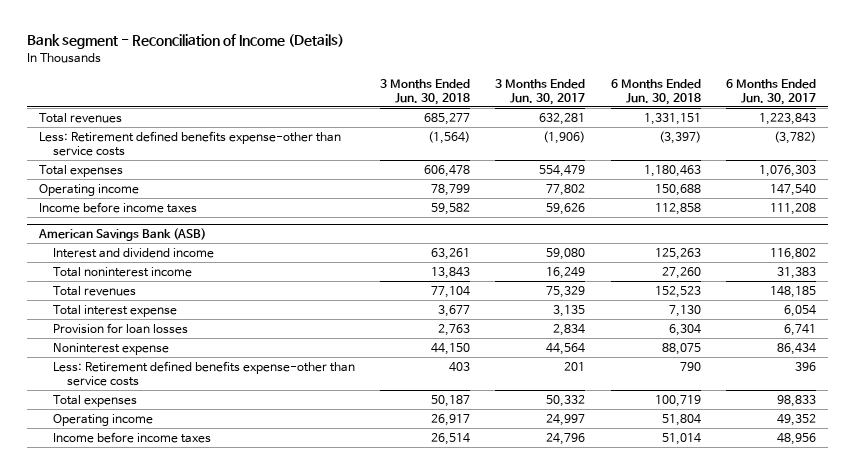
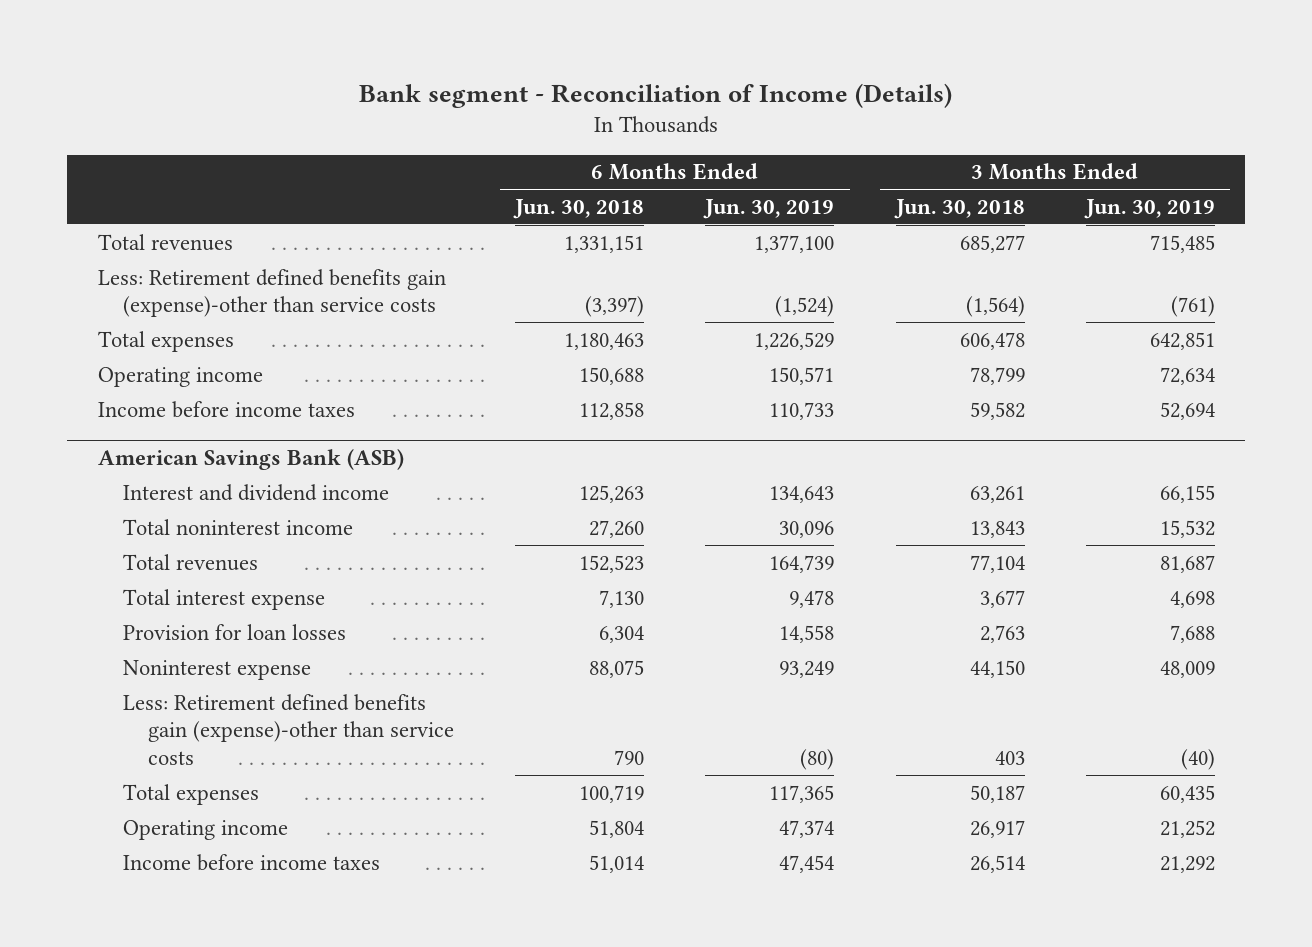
[495,78,586,105] 3 Months Ended Jun. 30, 2017 -> none
[725,78,816,105] 6 Months Ended Jun. 30, 2017 -> none
none -> [703,198,835,219] Jun. 30, 2019
none -> [1083,198,1215,219] Jun. 30, 2019
[39,130,342,157] Less: Retirement defined benefits expense-other than service costs -> [97,268,446,318] Less: Retirement defined benefits gain (expense)-other than service costs
[53,360,356,387] Less: Retirement defined benefits expense-other than service costs -> [123,693,455,765] Less: Retirement defined benefits gain (expense)-other than service costs

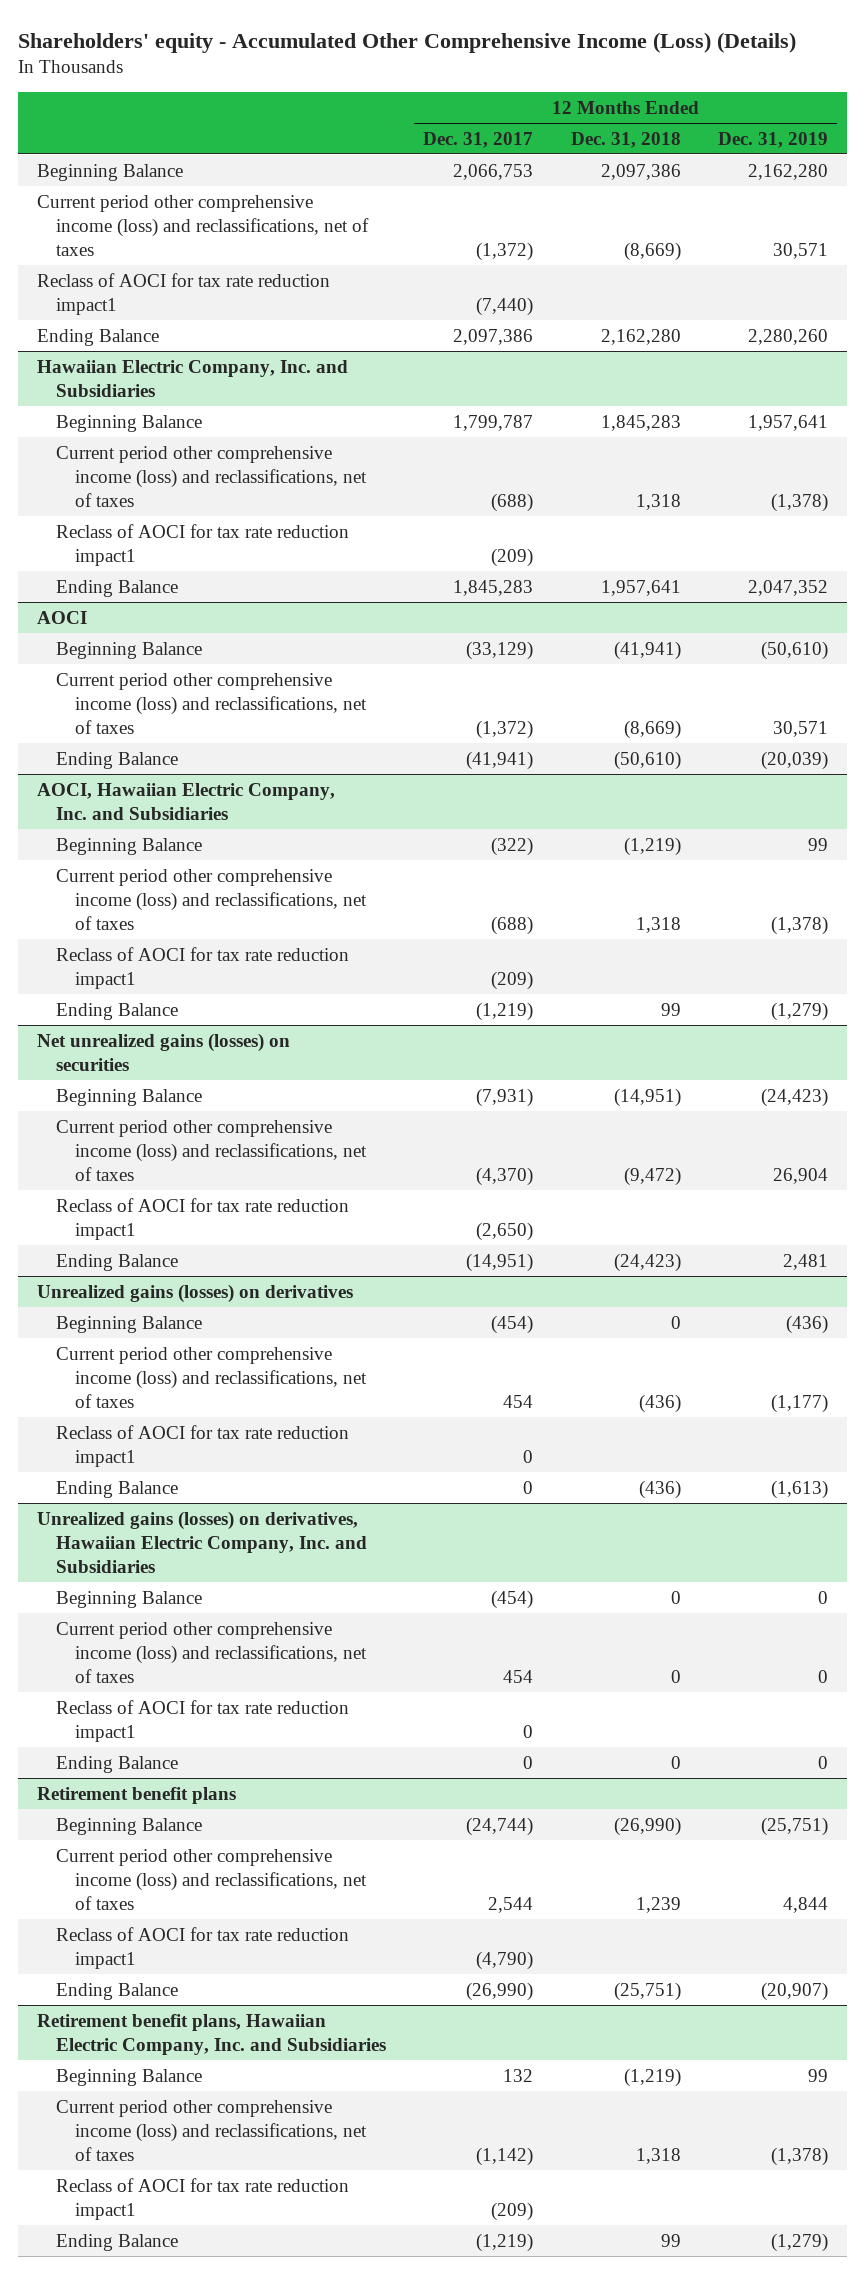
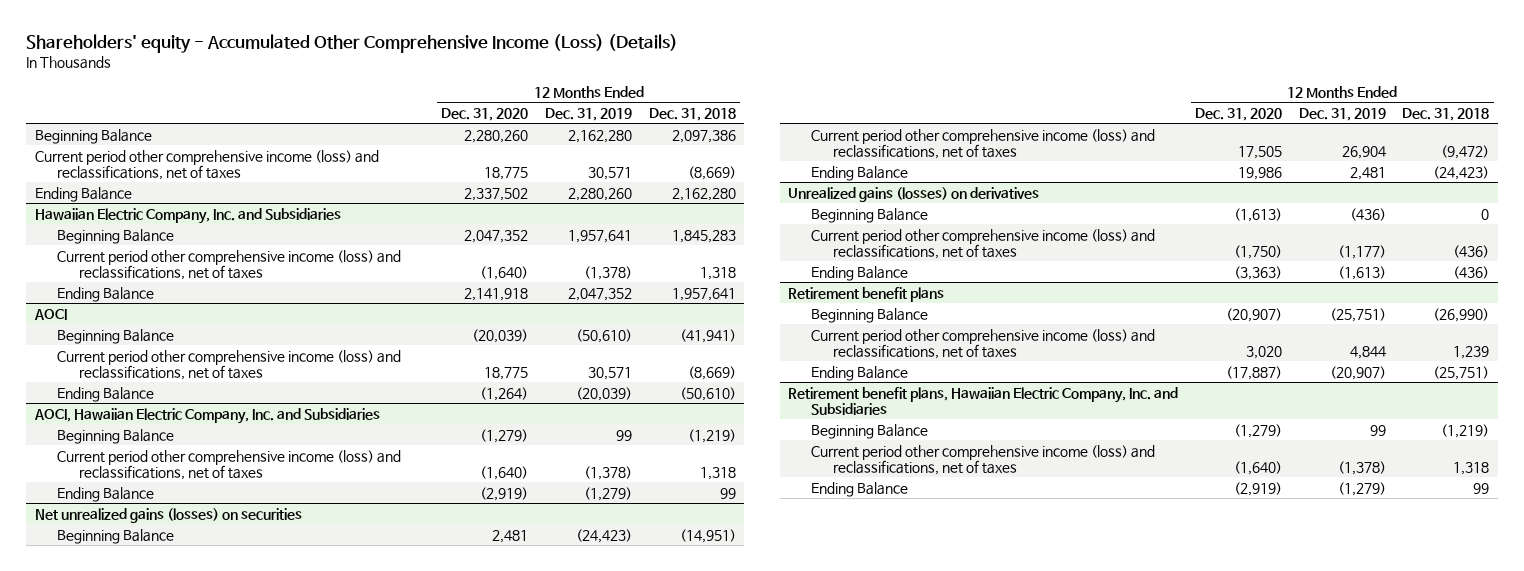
[423,131,534,148] Dec. 31, 2017 -> none
none -> [441,108,529,122] Dec. 31, 2020
[36,272,330,315] Reclass of AOCI for tax rate reduction impact1 -> none
[56,523,350,566] Reclass of AOCI for tax rate reduction impact1 -> none
[56,946,350,989] Reclass of AOCI for tax rate reduction impact1 -> none
[56,1197,350,1240] Reclass of AOCI for tax rate reduction impact1 -> none
[56,1424,350,1467] Reclass of AOCI for tax rate reduction impact1 -> none
[36,1510,368,1573] Unrealized gains (losses) on derivatives, Hawaiian Electric Company, Inc. and Subsidiaries -> none
[56,1590,203,1608] Beginning Balance -> none
[56,1621,368,1683] Current period other comprehensive income (loss) and reclassifications, net of taxes -> none
[56,1699,350,1742] Reclass of AOCI for tax rate reduction impact1 -> none
[56,1755,179,1773] Ending Balance -> none
[56,1926,350,1969] Reclass of AOCI for tax rate reduction impact1 -> none
[56,2177,350,2220] Reclass of AOCI for tax rate reduction impact1 -> none

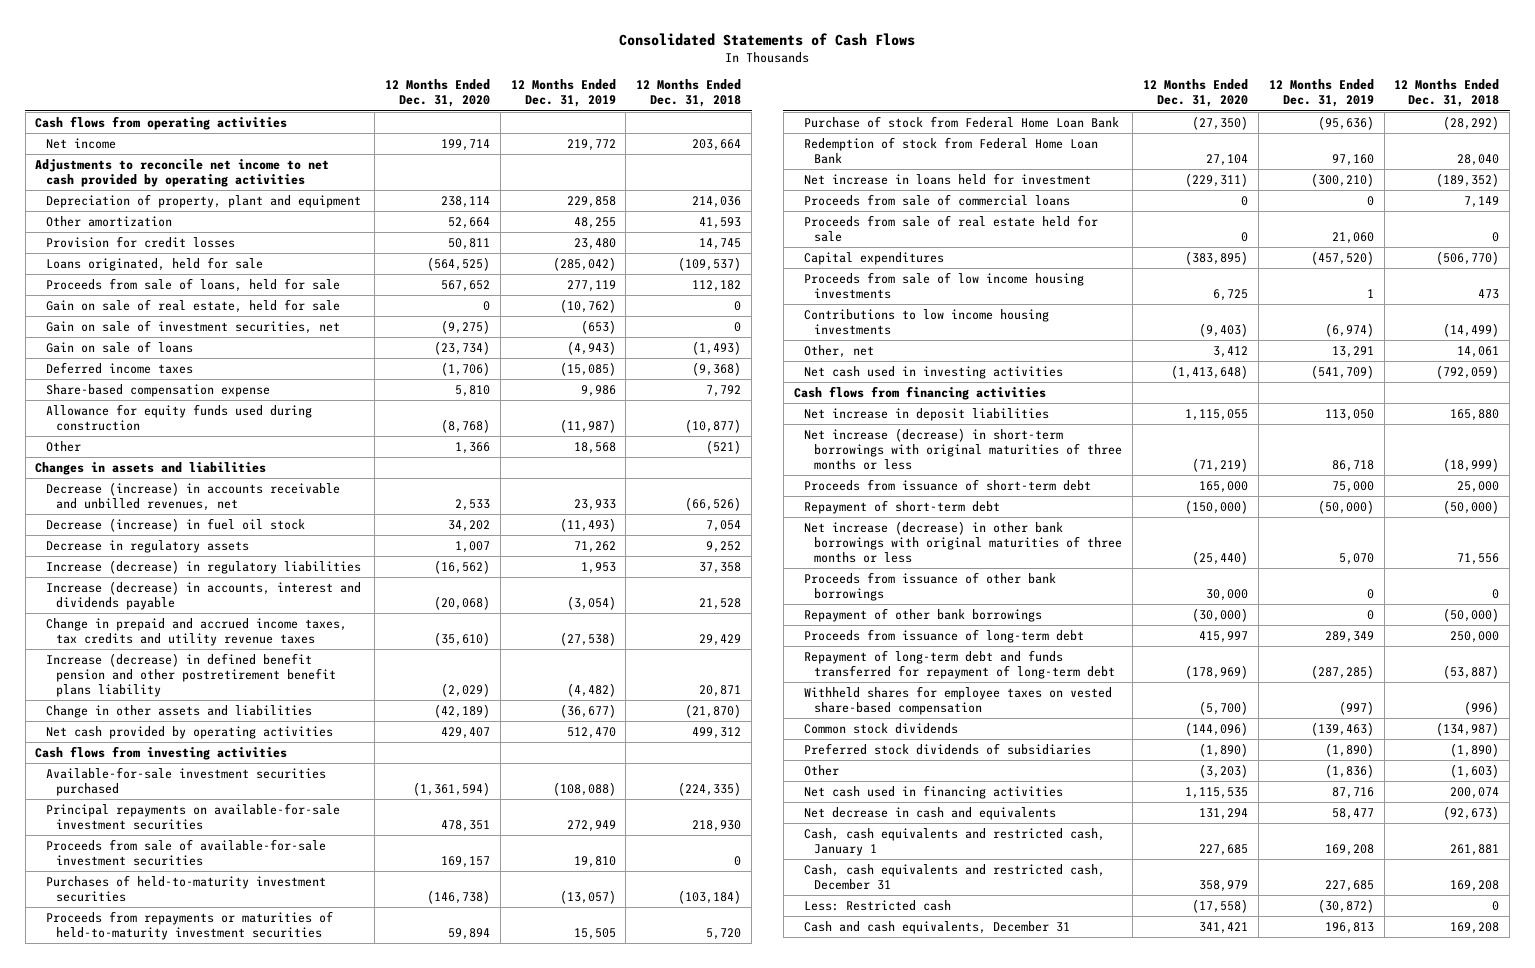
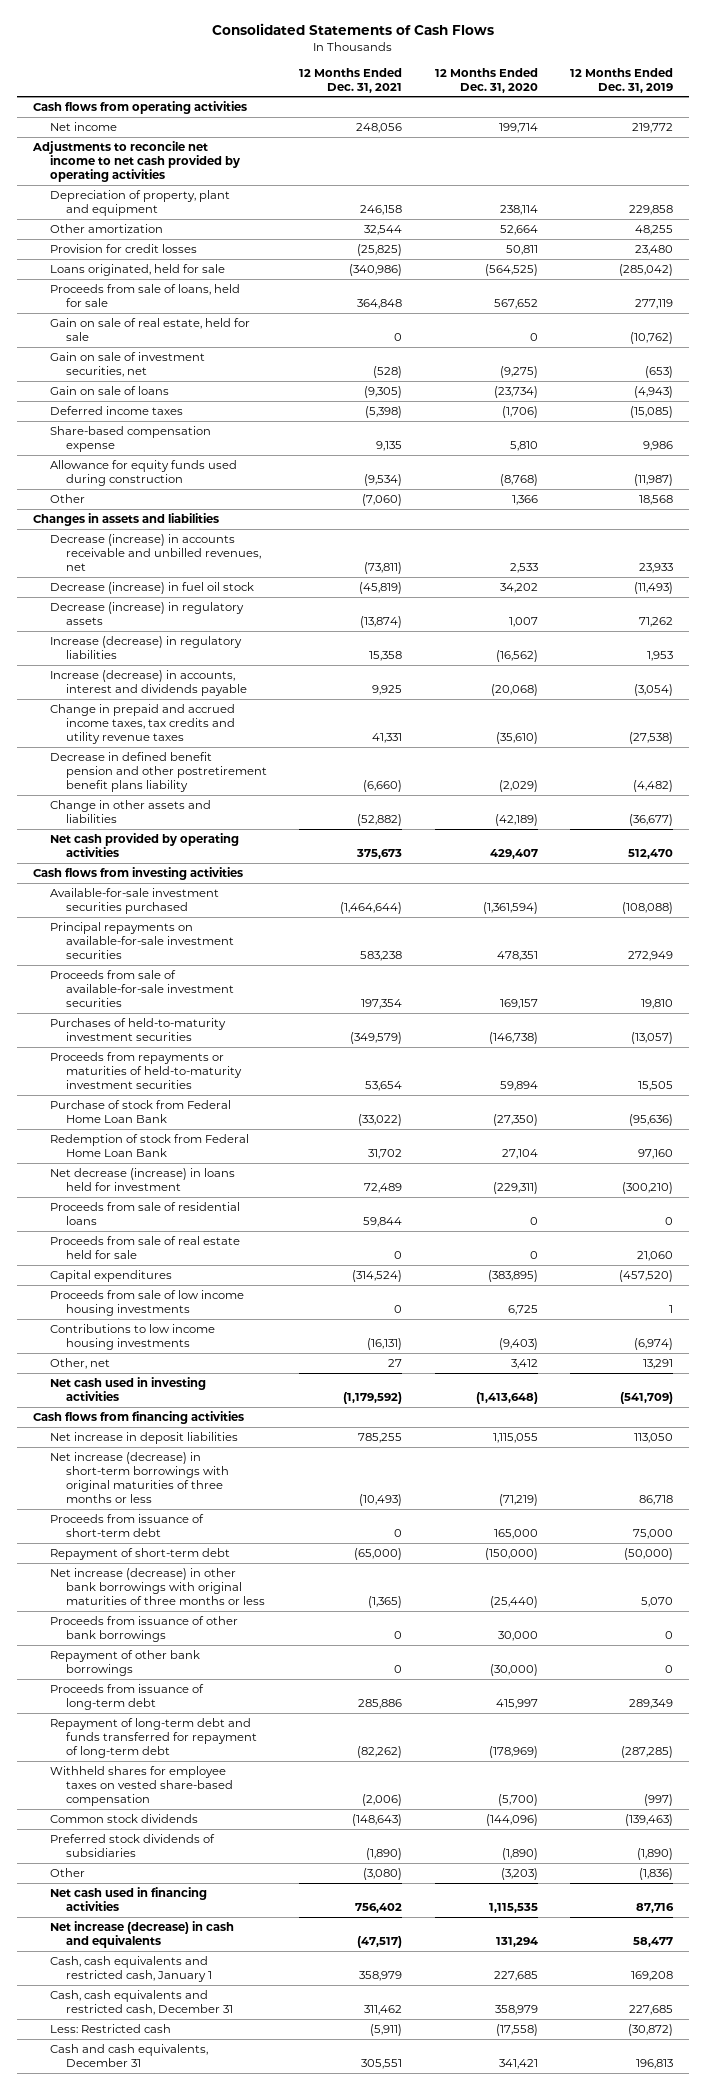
[636,79,742,108] 12 Months Ended Dec. 31, 2018 -> none
none -> [299,67,403,93] 12 Months Ended Dec. 31, 2021
[45,540,249,554] Decrease in regulatory assets -> [49,602,244,625] Decrease (increase) in regulatory assets
[45,653,337,697] Increase (decrease) in defined benefit pension and other postretirement benefit plans liability -> [49,752,268,792] Decrease in defined benefit pension and other postretirement benefit plans liability
[803,173,1091,186] Net increase in loans held for investment -> [49,1168,235,1191] Net decrease (increase) in loans held for investment
[803,194,1070,207] Proceeds from sale of commercial loans -> [49,1202,240,1225] Proceeds from sale of residential loans
[803,807,1056,821] Net decrease in cash and equivalents -> [49,1921,234,1948] Net increase (decrease) in cash and equivalents

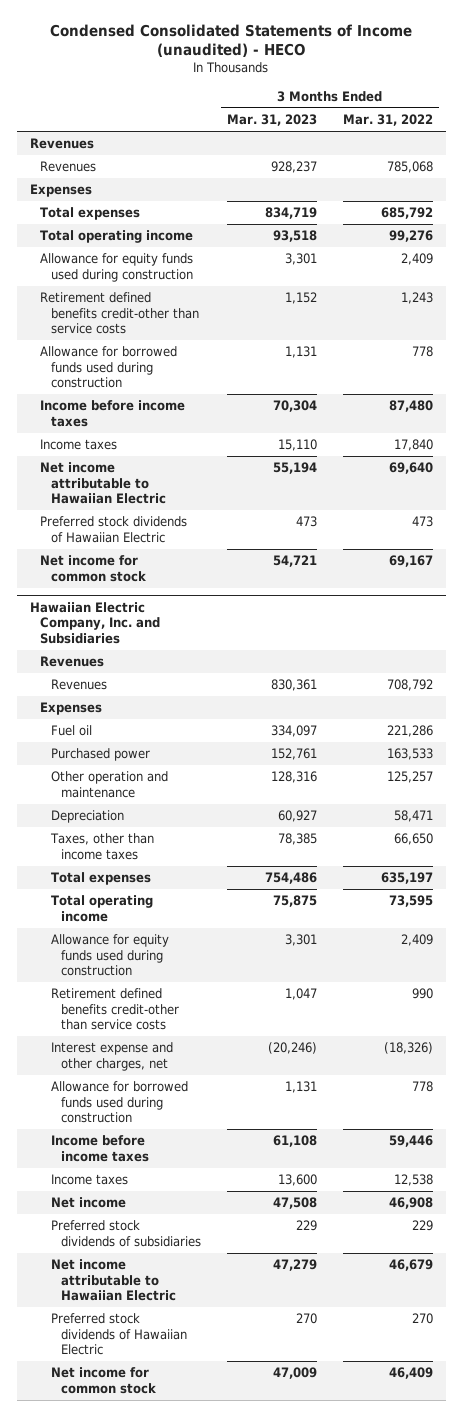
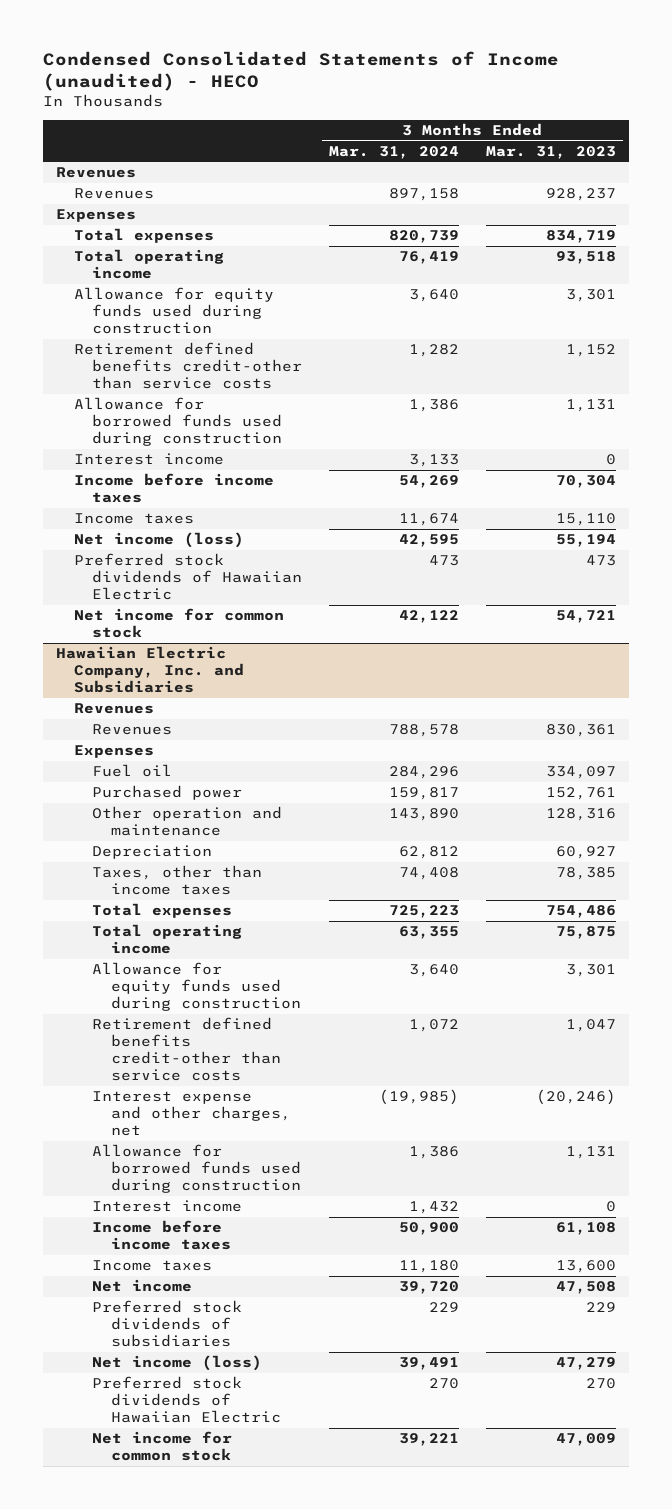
[342,114,433,127] Mar. 31, 2022 -> none
none -> [329,145,460,159] Mar. 31, 2024
none -> [74,453,225,466] Interest income
[40,462,166,505] Net income attributable to Hawaiian Electric -> [74,532,245,549] Net income (loss)
none -> [92,1200,243,1213] Interest income
[50,1259,177,1302] Net income attributable to Hawaiian Electric -> [92,1355,263,1372] Net income (loss)

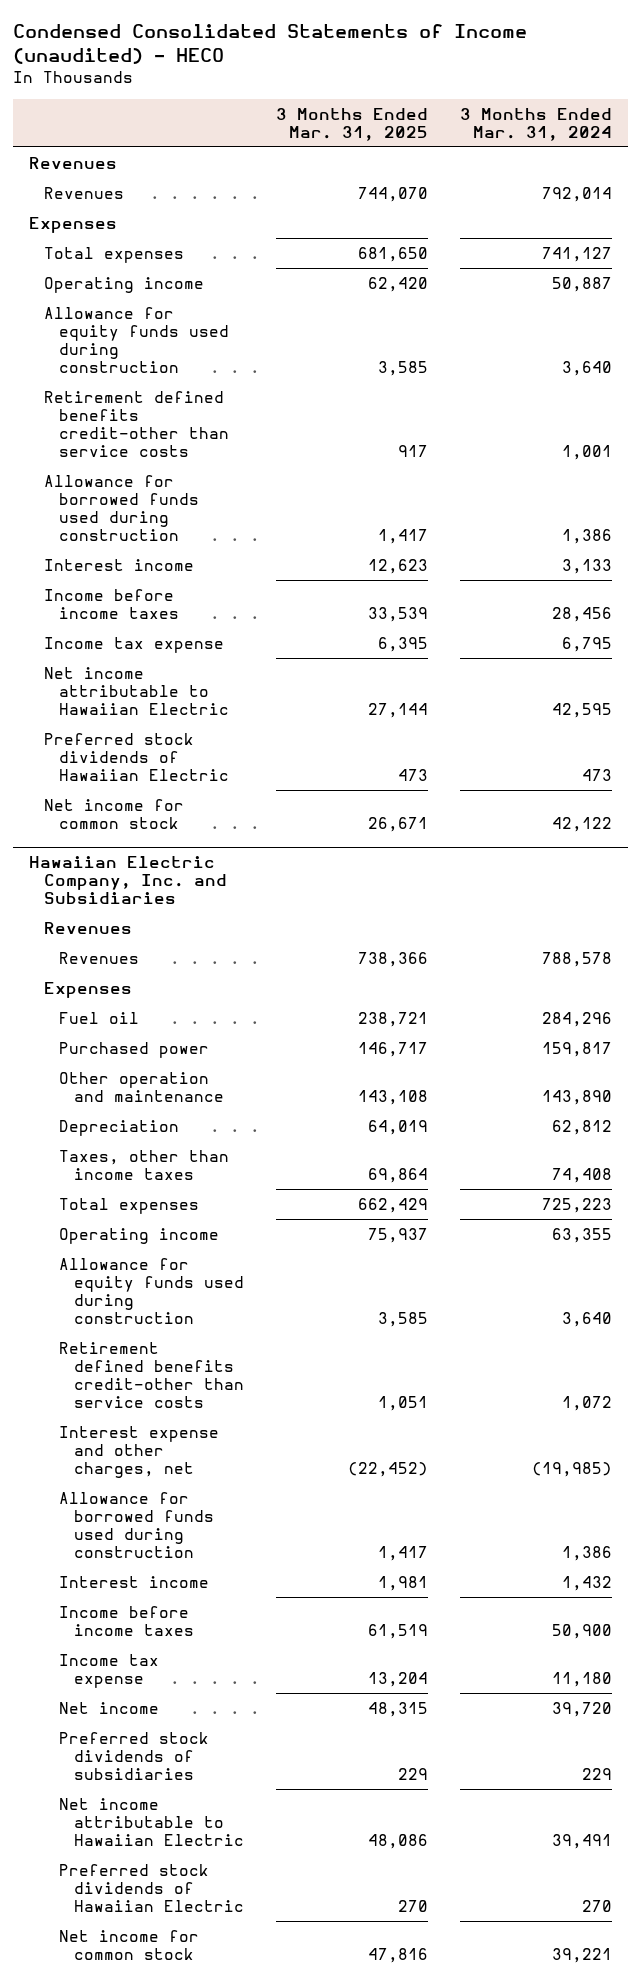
[485,145,616,159] Mar. 31, 2023 -> none
none -> [275,107,428,141] 3 Months Ended Mar. 31, 2025
[389,188,460,202] 897,158 -> [541,186,612,202] 792,014
[389,230,460,244] 820,739 -> [541,246,612,262] 741,127
[74,249,225,280] Total operating income -> [44,276,205,293] Operating income
[399,251,460,265] 76,419 -> [551,276,612,292] 50,887
[409,344,460,358] 1,282 -> [561,445,612,461] 1,001
[399,475,460,489] 54,269 -> [551,606,612,622] 28,456
[74,513,195,525] Income taxes -> [44,636,225,653] Income tax expense
[399,513,460,527] 11,674 -> [561,636,612,652] 6,795
[74,532,245,549] Net income (loss) -> [44,666,230,716] Net income attributable to Hawaiian Electric
[92,924,243,955] Total operating income -> [59,1227,220,1244] Operating income
[92,1260,213,1272] Income taxes -> [59,1653,160,1688] Income tax expense
[92,1355,263,1372] Net income (loss) -> [59,1797,245,1847] Net income attributable to Hawaiian Electric

